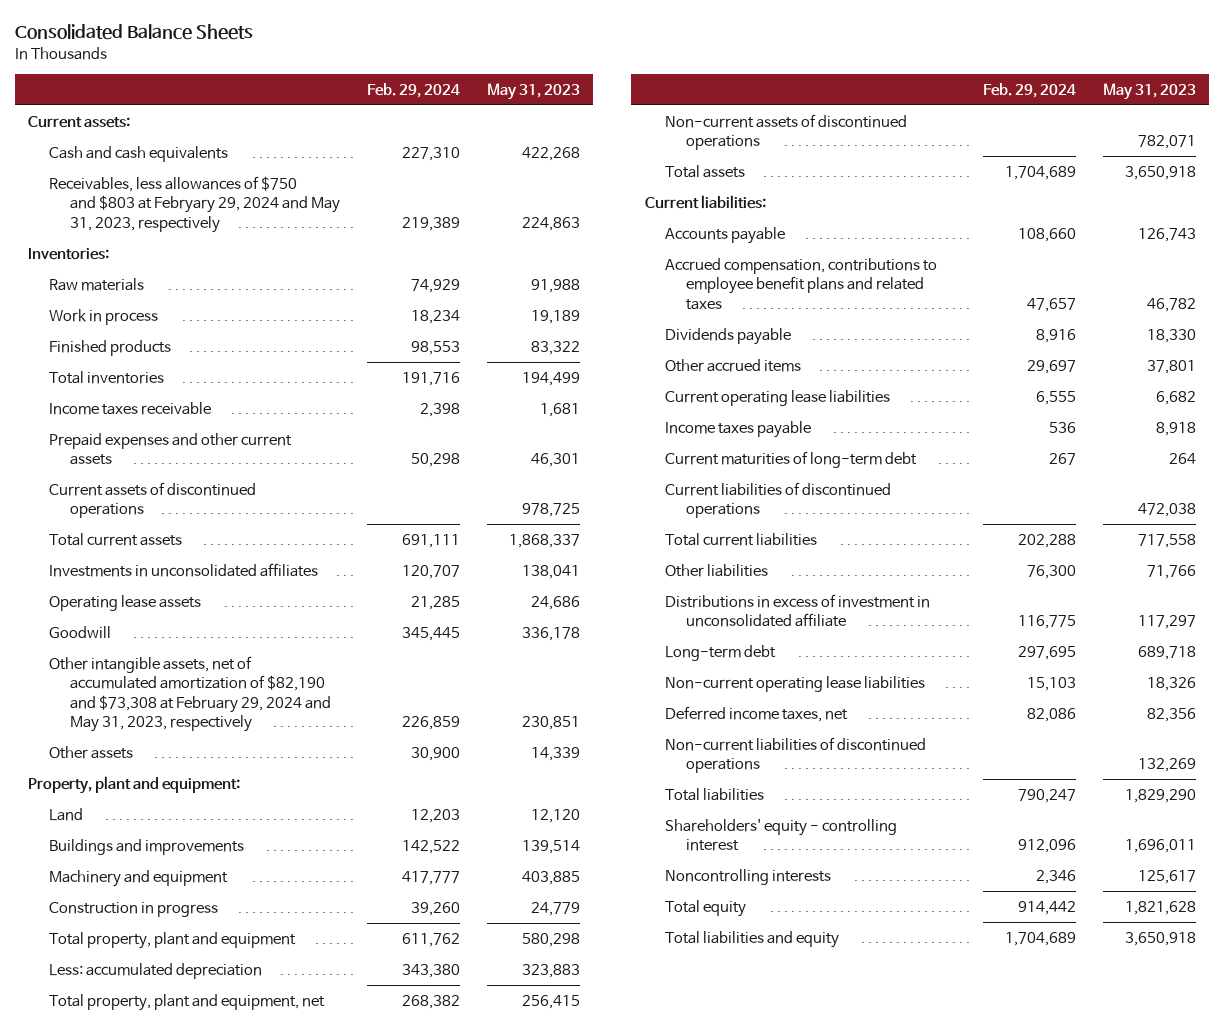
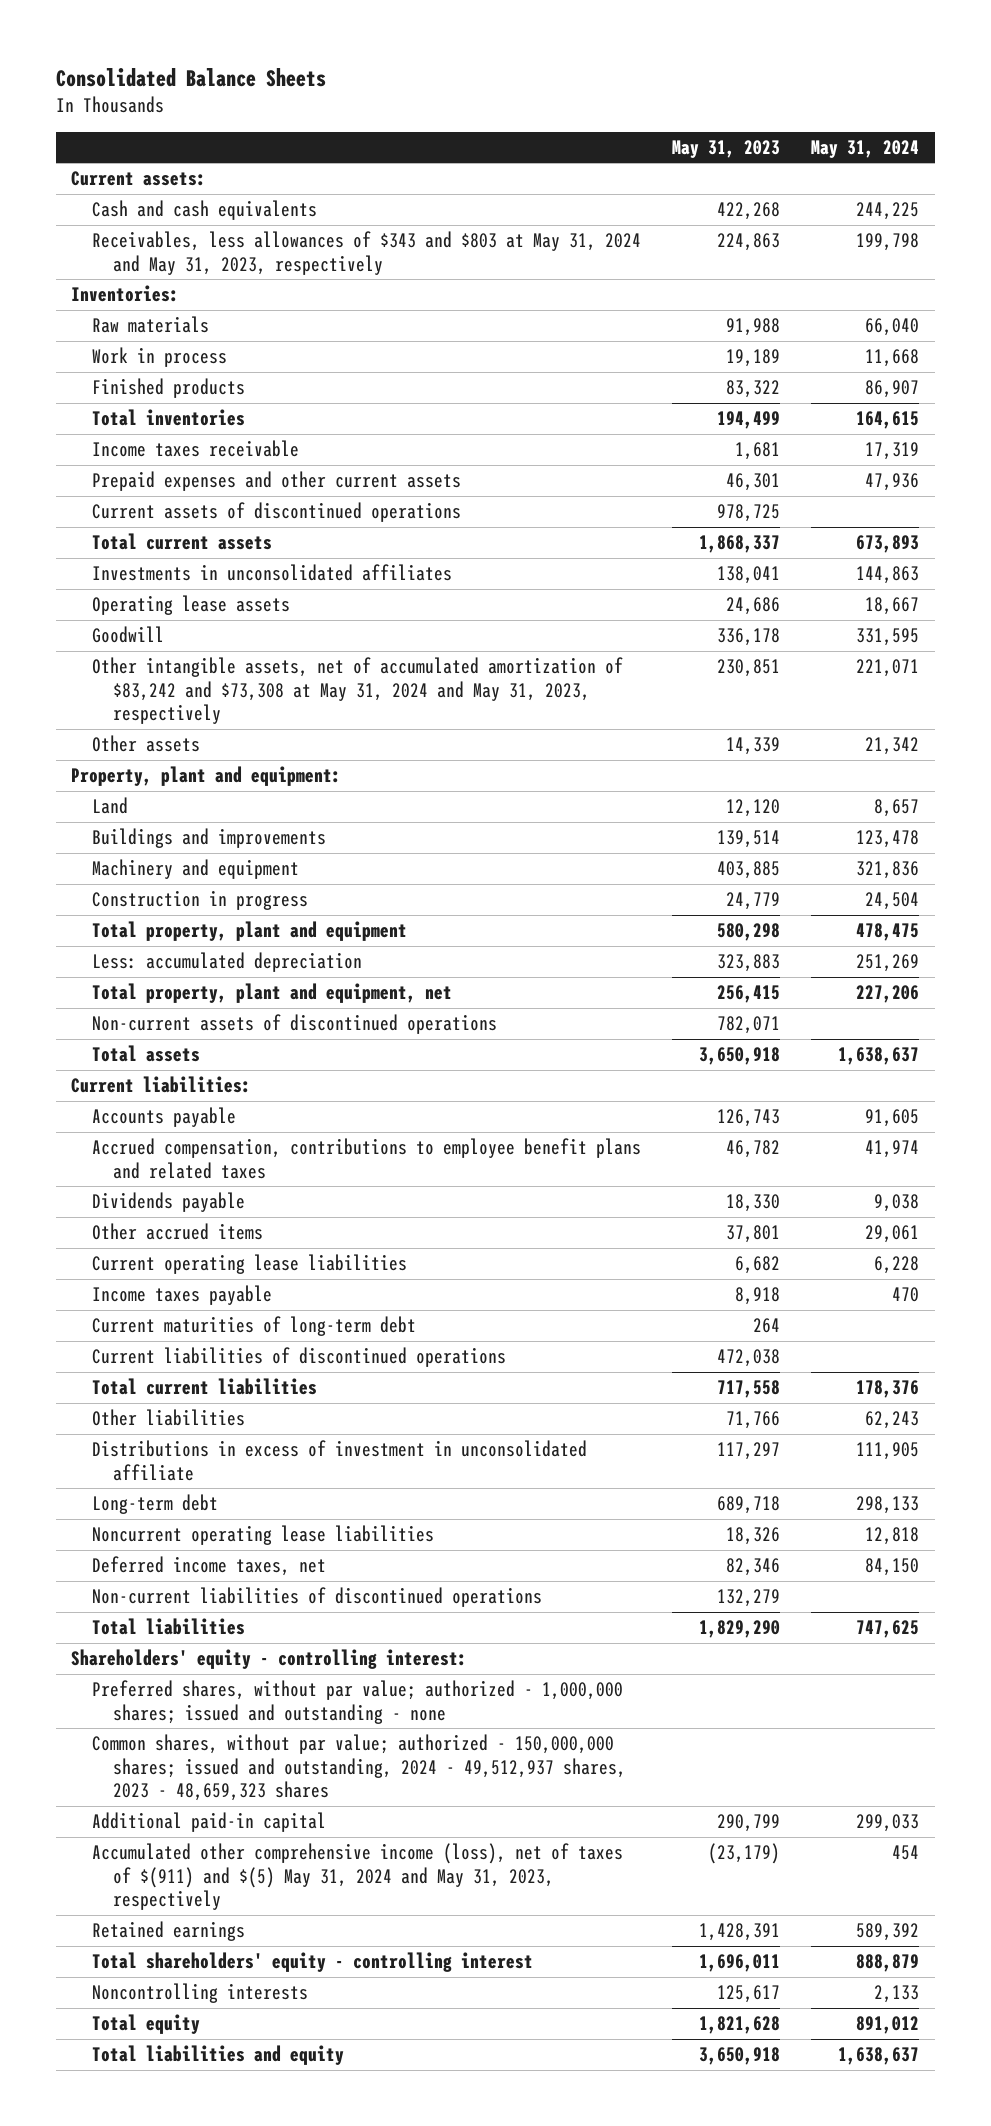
[366,82,460,98] Feb. 29, 2024 -> none
none -> [811,139,920,158] May 31, 2024
[49,175,341,233] Receivables, less allowances of $750 and $803 at Febryary 29, 2024 and May 31, 2023, respectively -> [92,231,642,275] Receivables, less allowances of $343 and $803 at May 31, 2024 and May 31, 2023, respectively
[49,655,332,733] Other intangible assets, net of accumulated amortization of $82,190 and $73,308 at February 29, 2024 and May 31, 2023, respectively -> [92,657,624,725] Other intangible assets, net of accumulated amortization of $83,242 and $73,308 at May 31, 2024 and May 31, 2023, respectively
[665,675,926,692] Non-current operating lease liabilities -> [92,1525,435,1546] Noncurrent operating lease liabilities
[1146,707,1196,722] 82,356 -> [726,1558,781,1577] 82,346
[1137,758,1196,773] 132,269 -> [717,1589,781,1608] 132,279
none -> [71,1649,468,1670] Shareholders' equity - controlling interest:
none -> [92,1680,624,1724] Preferred shares, without par value; authorized - 1,000,000 shares; issued and outstanding - none
none -> [92,1734,626,1802] Common shares, without par value; authorized - 150,000,000 shares; issued and outstanding, 2024 - 49,512,937 shares, 2023 - 48,659,323 shares
none -> [92,1812,327,1833] Additional paid-in capital
none -> [92,1843,624,1911] Accumulated other comprehensive income (loss), net of taxes of $(911) and $(5) May 31, 2024 and May 31, 2023, respectively
none -> [92,1921,246,1942] Retained earnings
[665,818,898,852] Shareholders' equity - controlling interest -> [92,1952,534,1973] Total shareholders' equity - controlling interest

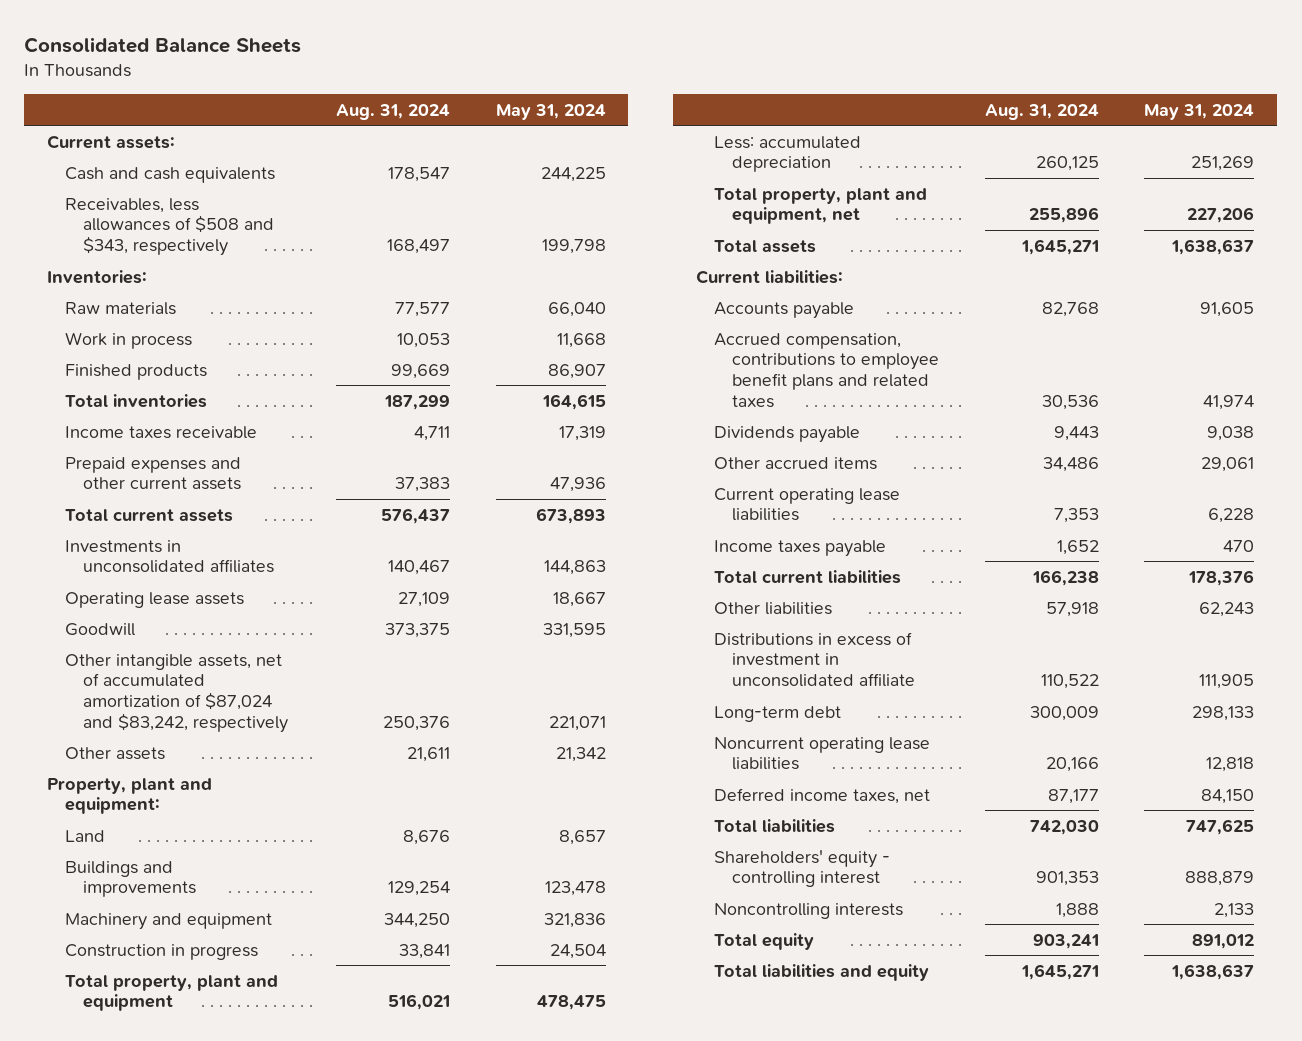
[672,139,781,158] May 31, 2023 -> none
none -> [335,103,450,120] Aug. 31, 2024
[92,231,642,275] Receivables, less allowances of $343 and $803 at May 31, 2024 and May 31, 2023, respectively -> [65,197,274,257] Receivables, less allowances of $508 and $343, respectively
[92,502,462,523] Current assets of discontinued operations -> none
[92,657,624,725] Other intangible assets, net of accumulated amortization of $83,242 and $73,308 at May 31, 2024 and May 31, 2023, respectively -> [65,653,288,733] Other intangible assets, net of accumulated amortization of $87,024 and $83,242, respectively
[92,1014,498,1035] Non-current assets of discontinued operations -> none
[92,1316,417,1337] Current maturities of long-term debt -> none
[92,1347,507,1368] Current liabilities of discontinued operations -> none
[92,1587,543,1608] Non-current liabilities of discontinued operations -> none
[71,1649,468,1670] Shareholders' equity - controlling interest: -> none
[92,1680,624,1724] Preferred shares, without par value; authorized - 1,000,000 shares; issued and outstanding - none -> none
[92,1734,626,1802] Common shares, without par value; authorized - 150,000,000 shares; issued and outstanding, 2024 - 49,512,937 shares, 2023 - 48,659,323 shares -> none
[92,1812,327,1833] Additional paid-in capital -> none
[92,1843,624,1911] Accumulated other comprehensive income (loss), net of taxes of $(911) and $(5) May 31, 2024 and May 31, 2023, respectively -> none
[92,1921,246,1942] Retained earnings -> none
[92,1952,534,1973] Total shareholders' equity - controlling interest -> [713,849,890,888] Shareholders' equity - controlling interest

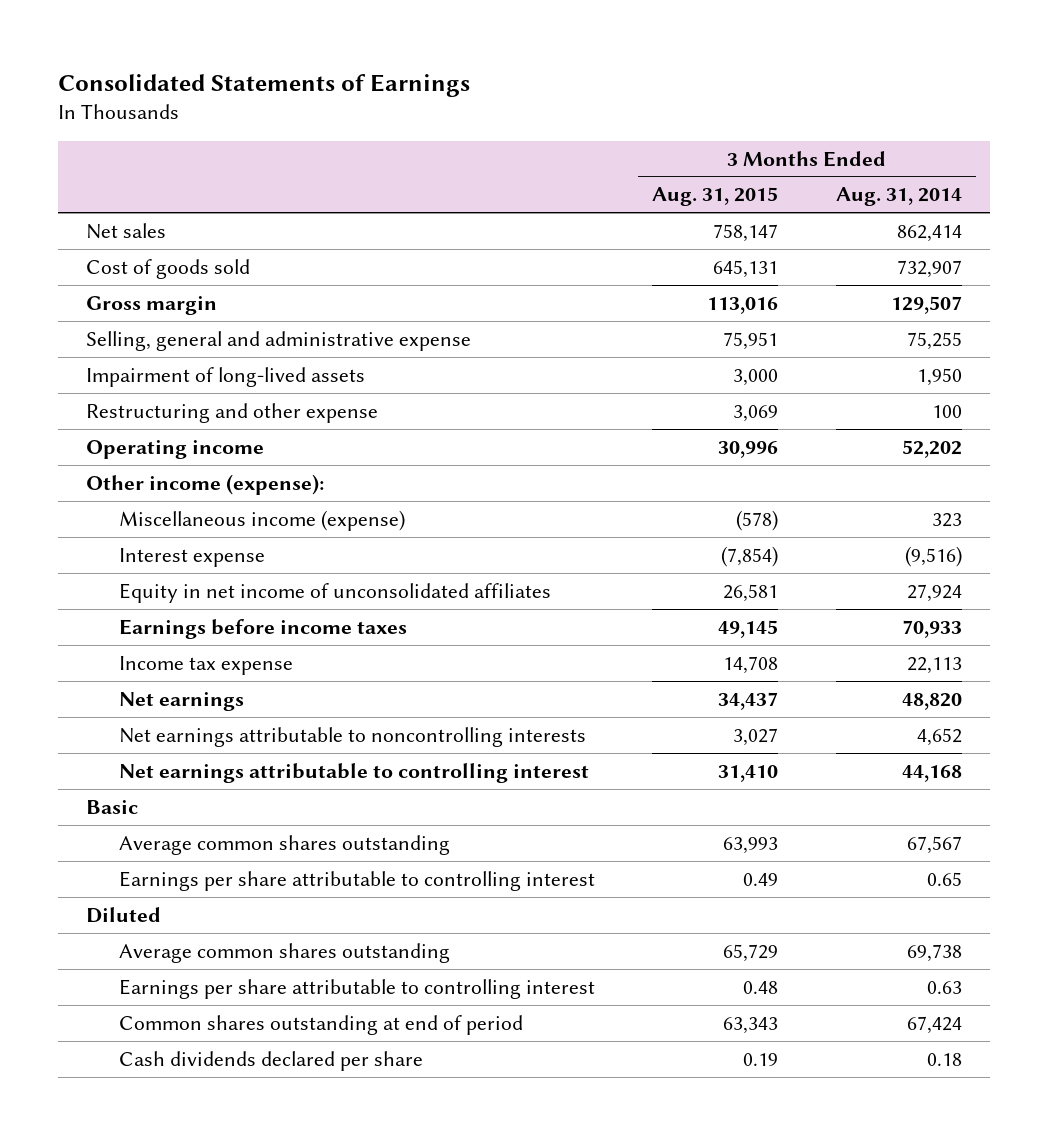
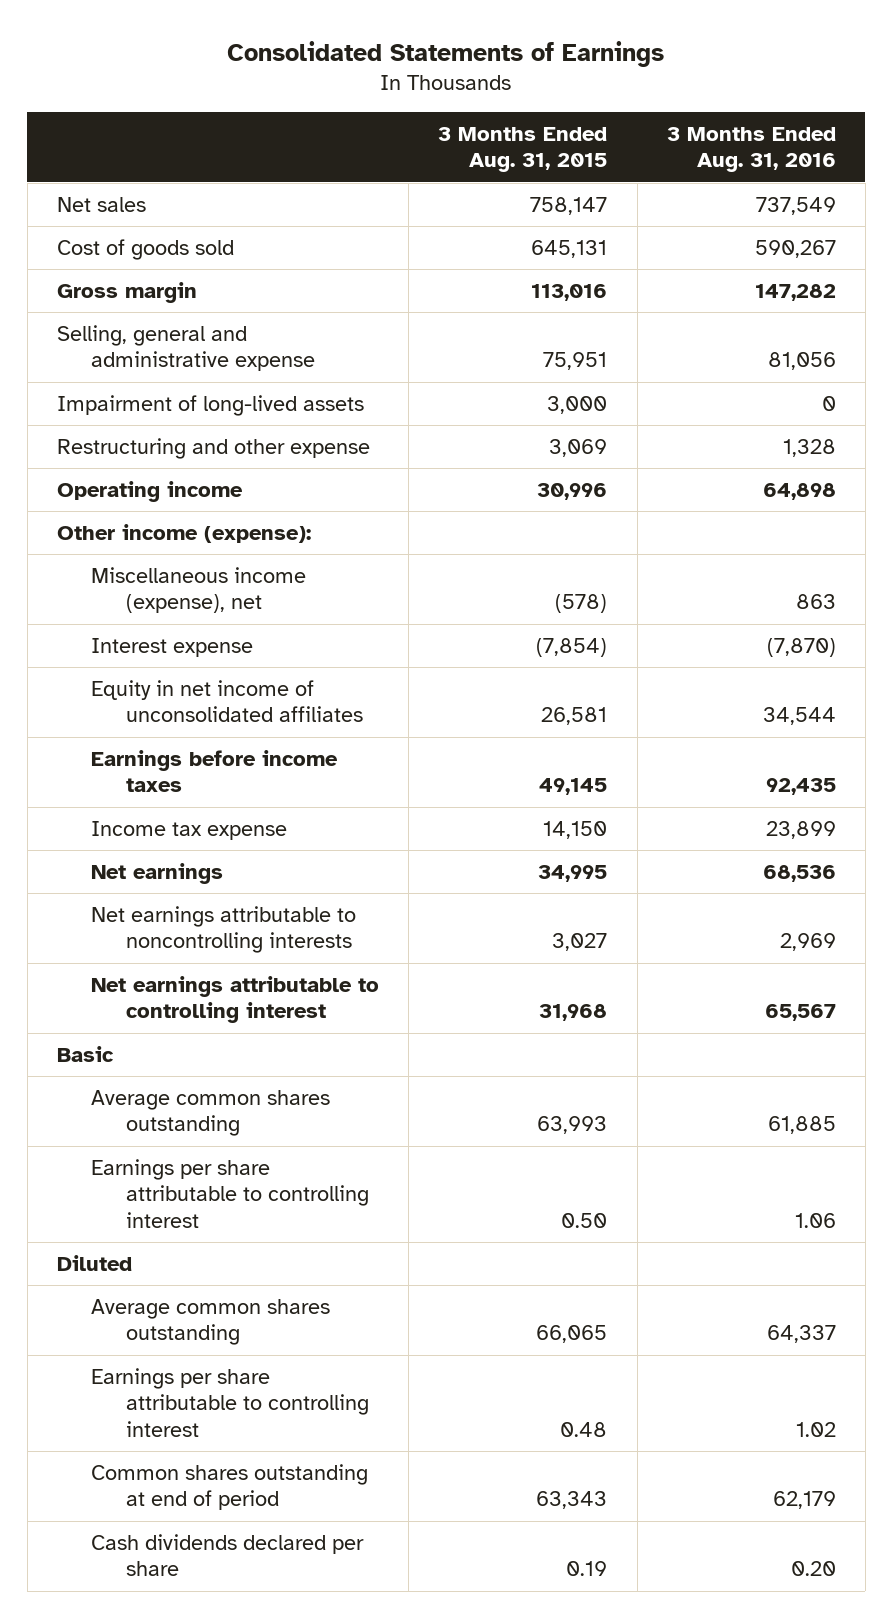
[835,187,962,207] Aug. 31, 2014 -> none
none -> [666,126,836,173] 3 Months Ended Aug. 31, 2016
[119,509,406,531] Miscellaneous income (expense) -> [91,567,307,614] Miscellaneous income (expense), net
[723,655,779,674] 14,708 -> [543,821,608,840] 14,150
[718,691,779,710] 34,437 -> [538,865,608,883] 34,995
[718,764,779,782] 31,410 -> [539,1004,608,1022] 31,968
[743,872,779,886] 0.49 -> [561,1212,608,1228] 0.50
[723,943,779,962] 65,729 -> [536,1325,608,1344] 66,065

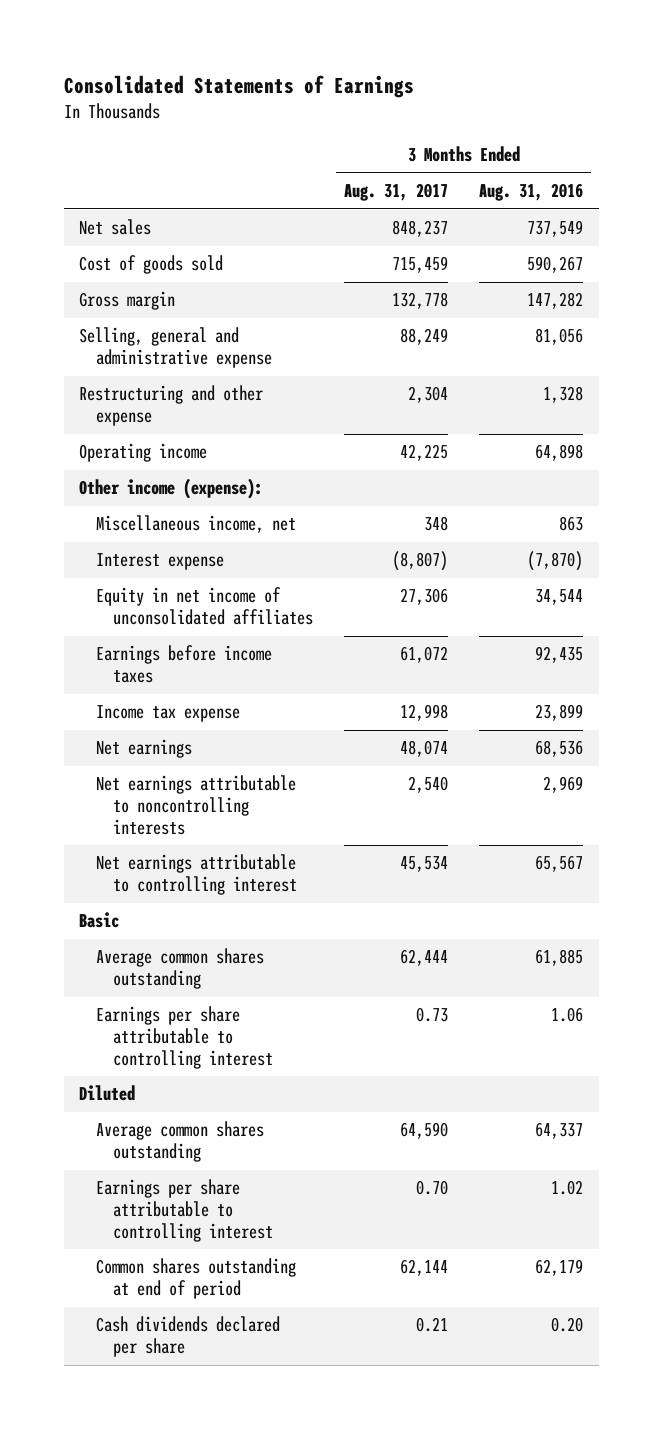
[438,126,608,173] 3 Months Ended Aug. 31, 2015 -> none
none -> [344,183,449,202] Aug. 31, 2017
[57,395,365,417] Impairment of long-lived assets -> none
[91,567,307,614] Miscellaneous income (expense), net -> [96,515,297,534] Miscellaneous income, net

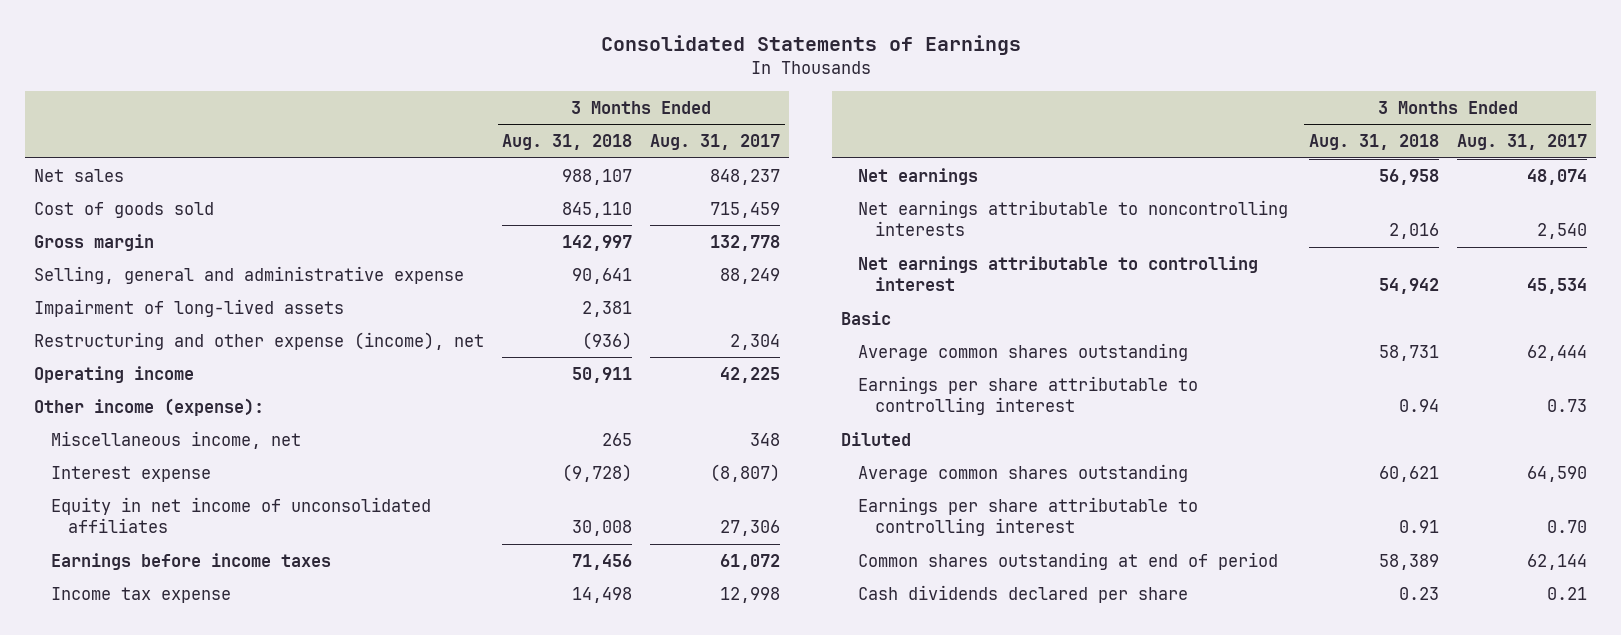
[479,183,584,202] Aug. 31, 2016 -> none
none -> [502,134,633,151] Aug. 31, 2018
none -> [34,298,345,317] Impairment of long-lived assets
[79,385,264,427] Restructuring and other expense -> [34,331,485,350] Restructuring and other expense (income), net

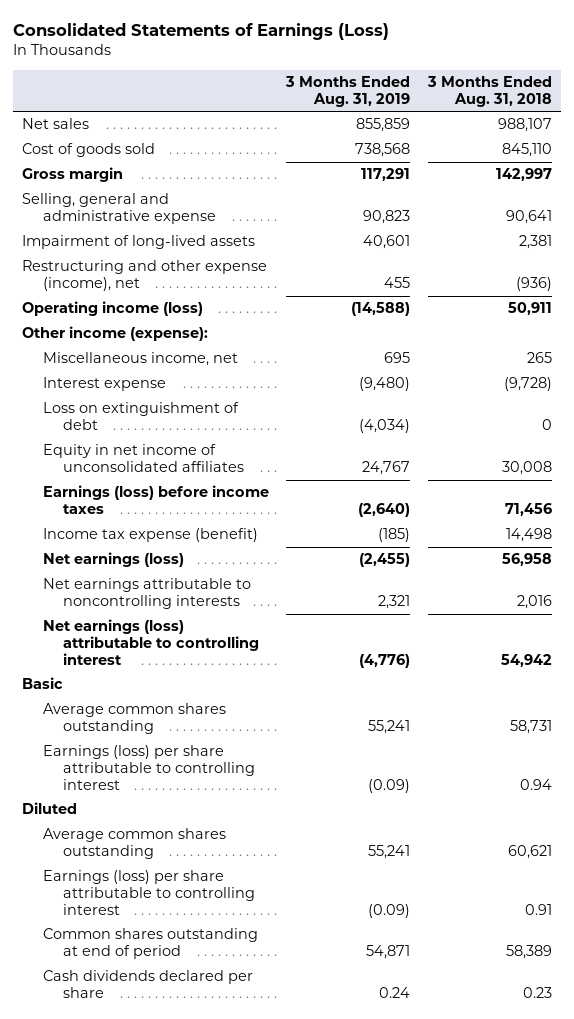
[600,35,1021,56] Consolidated Statements of Earnings -> [13,22,390,40] Consolidated Statements of Earnings (Loss)
[650,134,781,151] Aug. 31, 2017 -> none
none -> [285,76,411,108] 3 Months Ended Aug. 31, 2019
[34,365,195,383] Operating income -> [22,301,204,317] Operating income (loss)
none -> [42,402,239,431] Loss on extinguishment of debt
[51,552,332,570] Earnings before income taxes -> [42,485,269,515] Earnings (loss) before income taxes
[51,586,232,603] Income tax expense -> [42,528,258,543] Income tax expense (benefit)
[857,167,978,185] Net earnings -> [42,552,184,568] Net earnings (loss)
[857,255,1258,292] Net earnings attributable to controlling interest -> [42,619,260,666] Net earnings (loss) attributable to controlling interest
[857,375,1198,416] Earnings per share attributable to controlling interest -> [42,745,256,791] Earnings (loss) per share attributable to controlling interest
[857,496,1198,537] Earnings per share attributable to controlling interest -> [42,870,256,916] Earnings (loss) per share attributable to controlling interest

